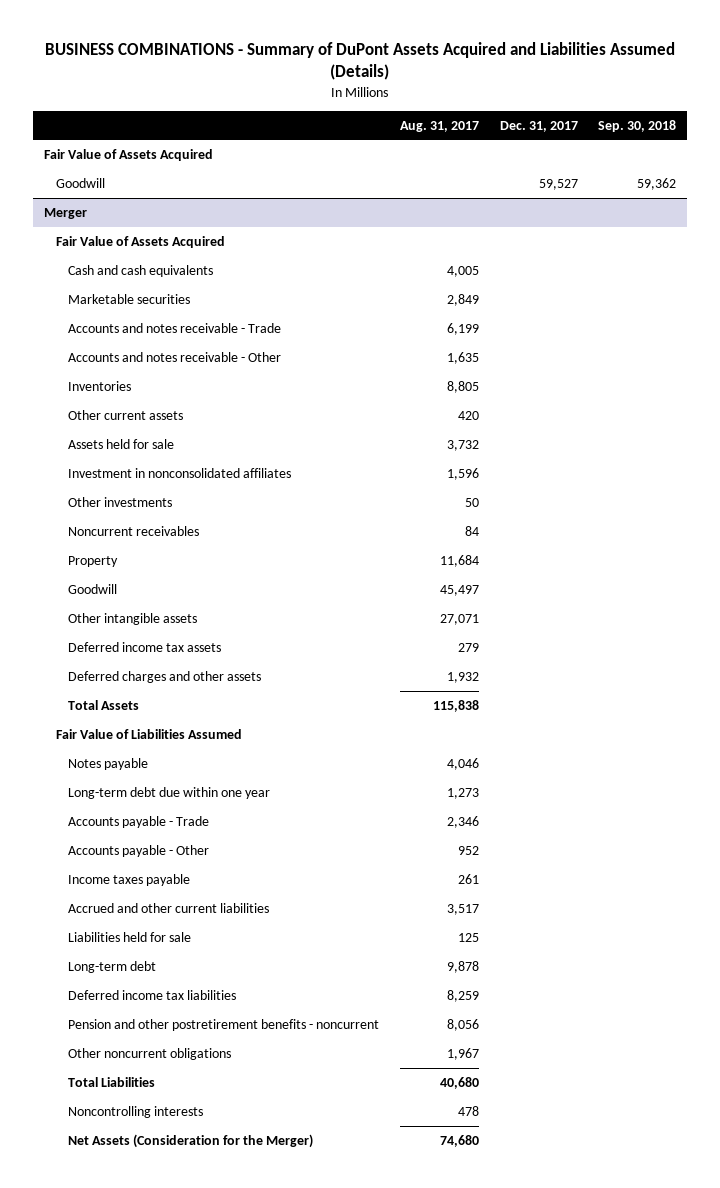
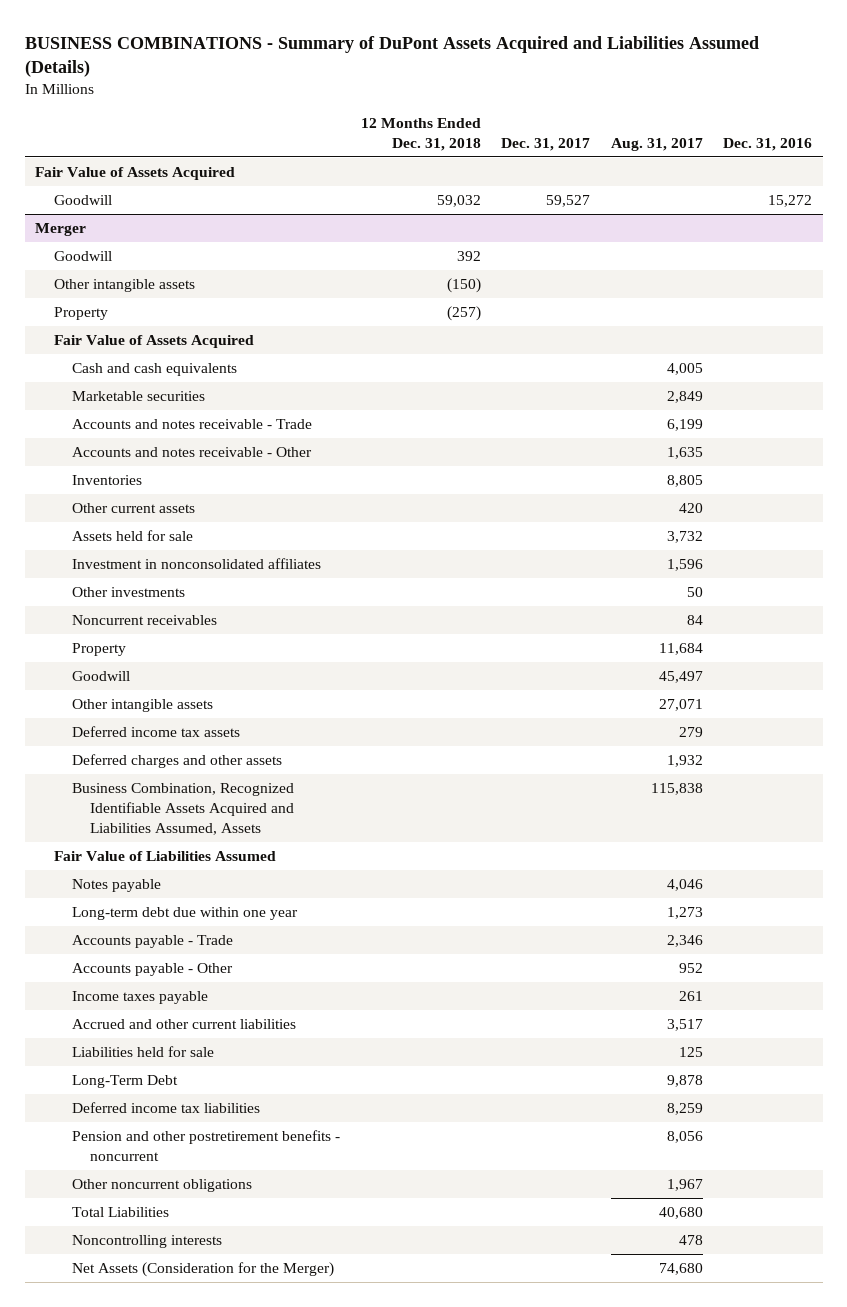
[598,119,677,132] Sep. 30, 2018 -> none
none -> [360,117,481,152] 12 Months Ended Dec. 31, 2018
none -> [723,138,813,152] Dec. 31, 2016
none -> [53,250,112,261] Goodwill
none -> [53,278,195,292] Other intangible assets
none -> [53,306,108,320] Property
[68,699,140,710] Total Assets -> [71,782,295,836] Business Combination, Recognized Identifiable Assets Acquired and Liabilities Assumed, Assets
[68,960,157,973] Long-term debt -> [71,1074,178,1088] Long-Term Debt

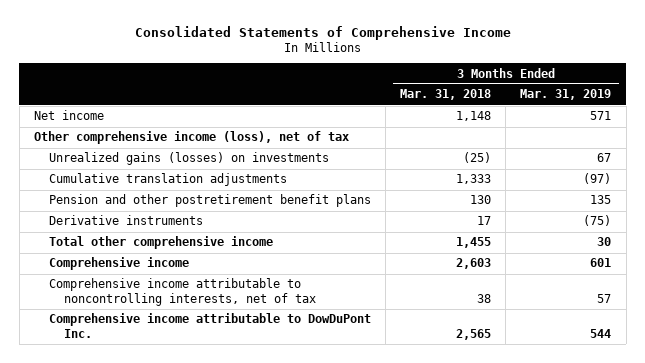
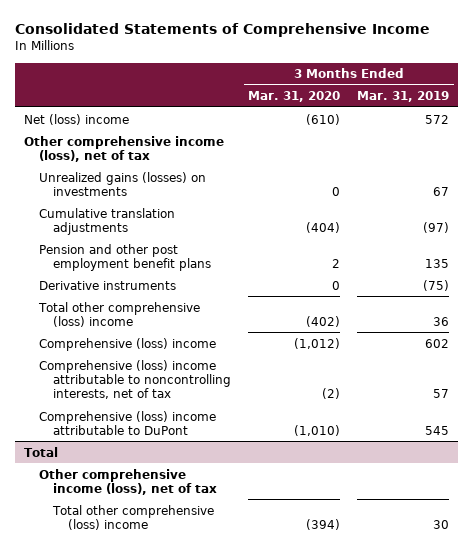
[400,89,492,101] Mar. 31, 2018 -> none
none -> [248,91,341,103] Mar. 31, 2020
[33,110,104,121] Net income -> [23,113,129,125] Net (loss) income
[590,111,612,121] 571 -> [425,114,450,124] 572
[48,194,371,208] Pension and other postretirement benefit plans -> [38,243,212,271] Pension and other post employment benefit plans
[48,236,273,250] Total other comprehensive income -> [37,301,200,327] Total other comprehensive (loss) income
[597,237,612,247] 30 -> [433,316,450,326] 36
[48,257,189,271] Comprehensive income -> [38,337,216,351] Comprehensive (loss) income
[590,258,612,268] 601 -> [425,338,450,348] 602
[48,278,316,306] Comprehensive income attributable to noncontrolling interests, net of tax -> [38,359,232,399] Comprehensive (loss) income attributable to noncontrolling interests, net of tax
[48,313,371,338] Comprehensive income attributable to DowDuPont Inc. -> [38,410,216,435] Comprehensive (loss) income attributable to DuPont
[590,328,612,338] 544 -> [425,425,450,435] 545
none -> [23,446,58,457] Total
none -> [38,468,218,495] Other comprehensive income (loss), net of tax
none -> [52,504,215,530] Total other comprehensive (loss) income

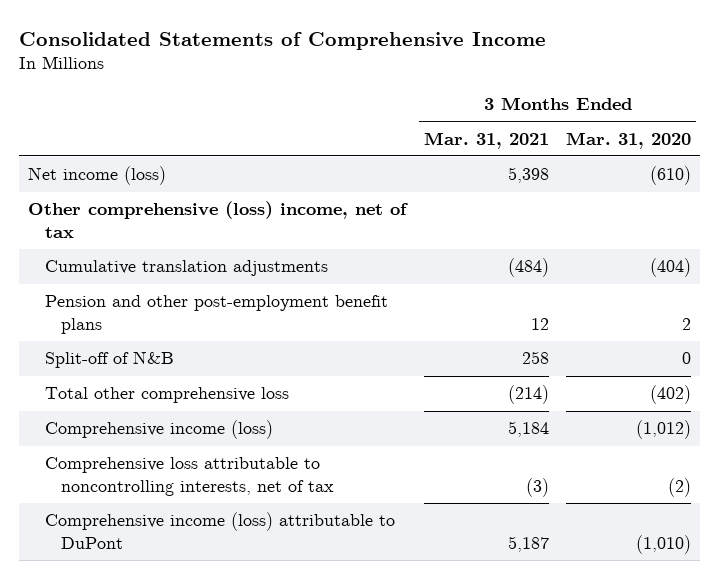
[357,91,450,103] Mar. 31, 2019 -> none
none -> [423,131,549,149] Mar. 31, 2021
[38,171,206,196] Unrealized gains (losses) on investments -> none
[23,113,129,125] Net (loss) income -> [27,166,166,186] Net income (loss)
[23,135,224,162] Other comprehensive income (loss), net of tax -> [27,201,408,238] Other comprehensive (loss) income, net of tax
[38,280,176,290] Derivative instruments -> none
[23,446,58,457] Total -> none
[38,468,218,495] Other comprehensive income (loss), net of tax -> none
[52,504,215,530] Total other comprehensive (loss) income -> none
[38,243,212,271] Pension and other post employment benefit plans -> [44,295,388,334] Pension and other post-employment benefit plans
none -> [44,351,174,369] Split-off of N&B
[37,301,200,327] Total other comprehensive (loss) income -> [44,387,289,404] Total other comprehensive loss
[38,337,216,351] Comprehensive (loss) income -> [44,420,273,440] Comprehensive income (loss)
[38,359,232,399] Comprehensive (loss) income attributable to noncontrolling interests, net of tax -> [44,457,335,496] Comprehensive loss attributable to noncontrolling interests, net of tax
[38,410,216,435] Comprehensive (loss) income attributable to DuPont -> [44,512,395,549] Comprehensive income (loss) attributable to DuPont

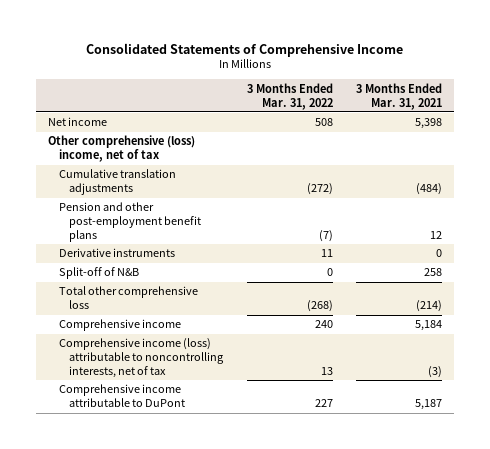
[566,131,692,149] Mar. 31, 2020 -> none
none -> [246,82,333,110] 3 Months Ended Mar. 31, 2022
[27,166,166,186] Net income (loss) -> [48,117,108,127] Net income
none -> [58,248,175,258] Derivative instruments
[44,420,273,440] Comprehensive income (loss) -> [58,319,181,332] Comprehensive income
[44,457,335,496] Comprehensive loss attributable to noncontrolling interests, net of tax -> [58,338,225,379] Comprehensive income (loss) attributable to noncontrolling interests, net of tax
[44,512,395,549] Comprehensive income (loss) attributable to DuPont -> [58,384,186,408] Comprehensive income attributable to DuPont

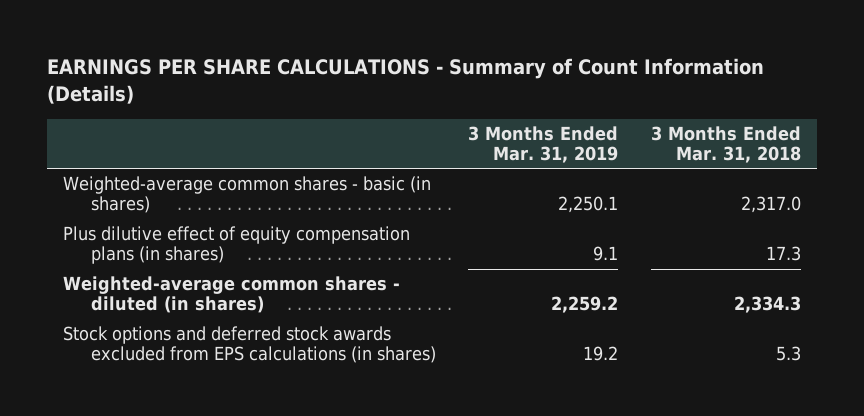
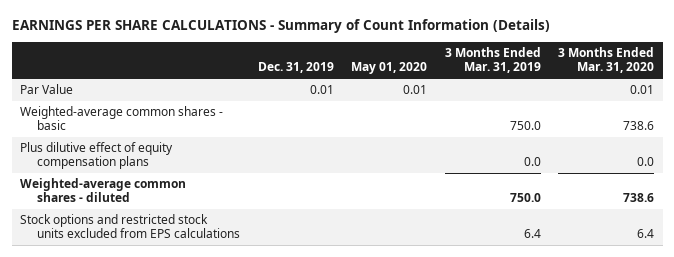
[650,125,801,163] 3 Months Ended Mar. 31, 2018 -> none
none -> [257,62,334,74] Dec. 31, 2019
none -> [351,62,428,75] May 01, 2020
none -> [558,47,655,74] 3 Months Ended Mar. 31, 2020
none -> [20,84,74,95] Par Value
[63,176,432,214] Weighted-average common shares - basic (in shares) -> [20,106,224,131] Weighted-average common shares - basic
[558,196,619,214] 2,250.1 -> [509,121,541,131] 750.0
[63,226,411,265] Plus dilutive effect of equity compensation plans (in shares) -> [20,142,174,170] Plus dilutive effect of equity compensation plans
[593,246,619,262] 9.1 -> [523,157,541,167] 0.0
[63,276,401,314] Weighted-average common shares - diluted (in shares) -> [20,178,187,203] Weighted-average common shares - diluted
[551,296,619,314] 2,259.2 -> [509,193,541,203] 750.0
[63,326,436,364] Stock options and deferred stock awards excluded from EPS calculations (in shares) -> [20,214,241,239] Stock options and restricted stock units excluded from EPS calculations
[583,346,619,362] 19.2 -> [523,229,541,239] 6.4

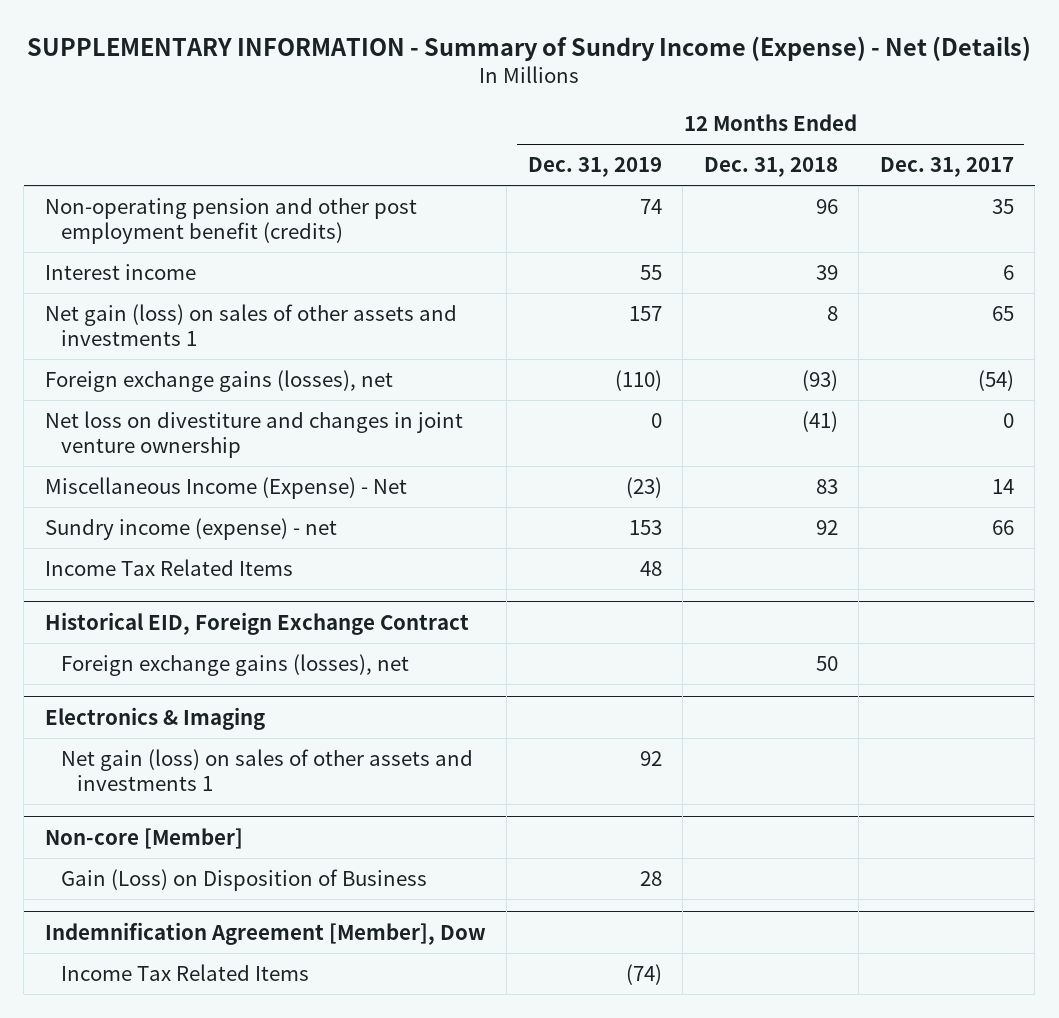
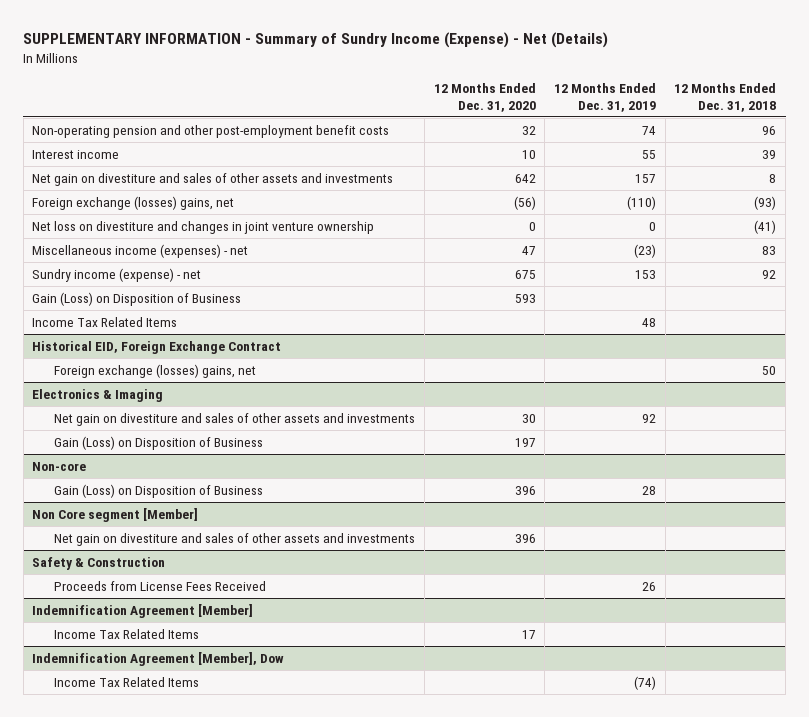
[879,157,1014,178] Dec. 31, 2017 -> none
none -> [433,83,536,112] 12 Months Ended Dec. 31, 2020
[44,197,417,245] Non-operating pension and other post employment benefit (credits) -> [32,124,390,138] Non-operating pension and other post-employment benefit costs
[44,303,457,347] Net gain (loss) on sales of other assets and investments 1 -> [32,172,394,186] Net gain on divestiture and sales of other assets and investments
[44,369,393,392] Foreign exchange gains (losses), net -> [32,195,235,210] Foreign exchange (losses) gains, net
[44,476,407,499] Miscellaneous Income (Expense) - Net -> [32,243,249,258] Miscellaneous income (expenses) - net
none -> [32,291,242,306] Gain (Loss) on Disposition of Business
[60,653,409,676] Foreign exchange gains (losses), net -> [54,363,257,378] Foreign exchange (losses) gains, net
[60,748,473,792] Net gain (loss) on sales of other assets and investments 1 -> [54,412,416,426] Net gain on divestiture and sales of other assets and investments
none -> [54,435,264,450] Gain (Loss) on Disposition of Business
[44,827,243,849] Non-core [Member] -> [32,461,87,471] Non-core
none -> [32,507,199,522] Non Core segment [Member]
none -> [54,532,416,546] Net gain on divestiture and sales of other assets and investments
none -> [32,556,166,570] Safety & Construction
none -> [54,580,267,591] Proceeds from License Fees Received
none -> [32,603,254,618] Indemnification Agreement [Member]
none -> [54,628,200,639] Income Tax Related Items

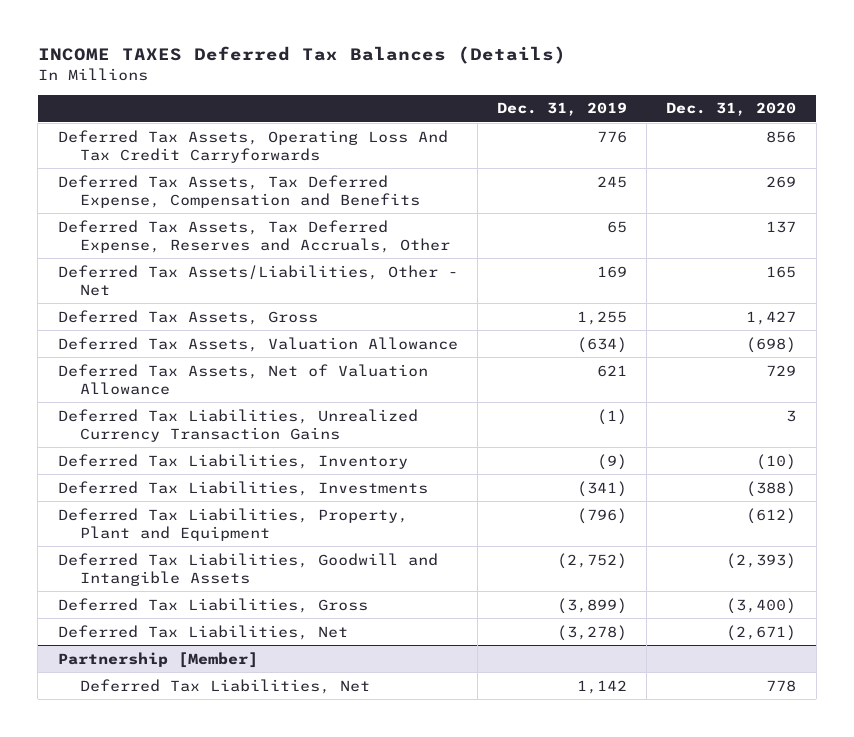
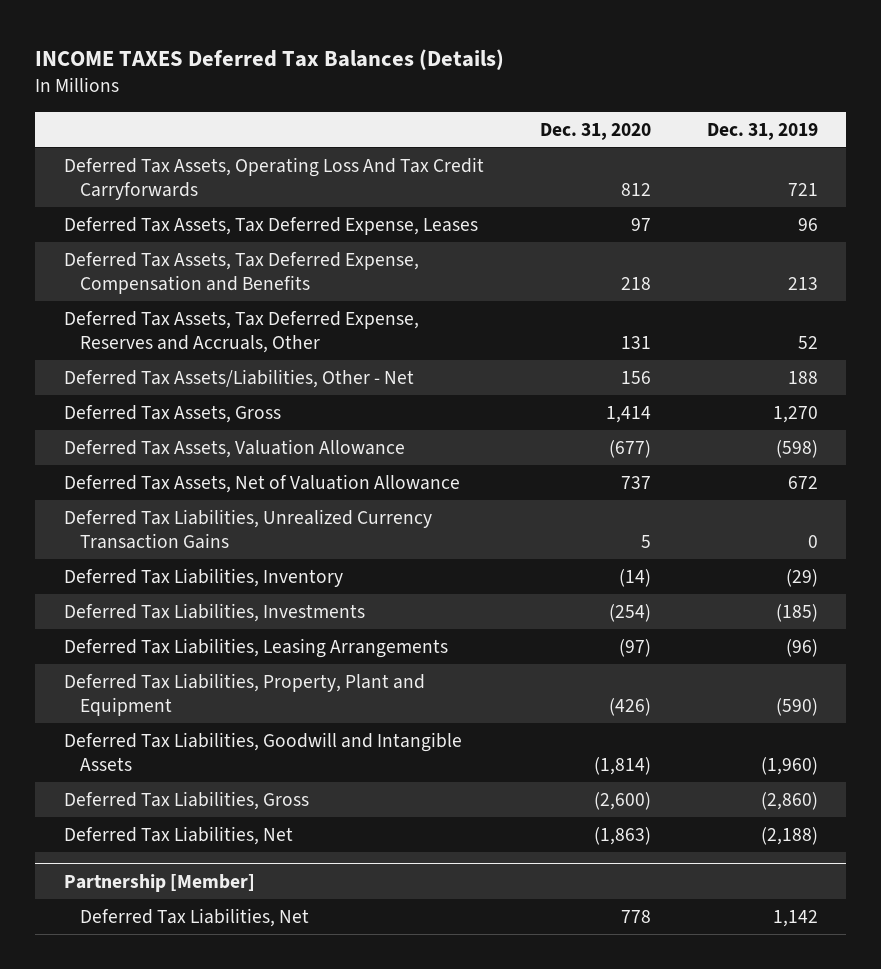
[597,130,628,143] 776 -> [787,183,818,197] 721
[766,130,797,143] 856 -> [620,183,651,197] 812
none -> [63,217,478,236] Deferred Tax Assets, Tax Deferred Expense, Leases
[597,175,628,188] 245 -> [787,277,818,291] 213
[766,175,797,188] 269 -> [620,277,651,291] 218
[607,220,628,233] 65 -> [797,336,818,350] 52
[766,220,797,233] 137 -> [620,336,651,350] 131
[597,265,628,278] 169 -> [787,371,818,385] 188
[766,265,797,278] 165 -> [620,371,651,385] 156
[577,310,628,325] 1,255 -> [772,406,818,424] 1,270
[746,310,797,325] 1,427 -> [605,406,651,424] 1,414
[577,336,628,353] (634) -> [775,440,818,459] (598)
[746,336,797,353] (698) -> [608,440,651,459] (677)
[597,364,628,377] 621 -> [787,476,818,490] 672
[766,364,797,376] 729 -> [620,476,651,490] 737
[597,408,628,425] (1) -> [807,535,818,549] 0
[786,409,797,422] 3 -> [640,535,651,549] 5
[597,453,628,470] (9) -> [785,569,818,588] (29)
[756,453,797,470] (10) -> [618,569,651,588] (14)
[577,480,628,497] (341) -> [775,604,818,623] (185)
[746,480,797,497] (388) -> [608,604,651,623] (254)
none -> [63,638,448,659] Deferred Tax Liabilities, Leasing Arrangements
[577,507,628,524] (796) -> [775,698,818,717] (590)
[746,507,797,524] (612) -> [608,698,651,717] (426)
[557,552,628,569] (2,752) -> [760,757,818,776] (1,960)
[726,552,797,569] (2,393) -> [593,757,651,776] (1,814)
[557,597,628,614] (3,899) -> [760,792,818,811] (2,860)
[726,597,797,614] (3,400) -> [593,792,651,811] (2,600)
[557,624,628,641] (3,278) -> [760,827,818,846] (2,188)
[726,624,797,641] (2,671) -> [593,827,651,846] (1,863)

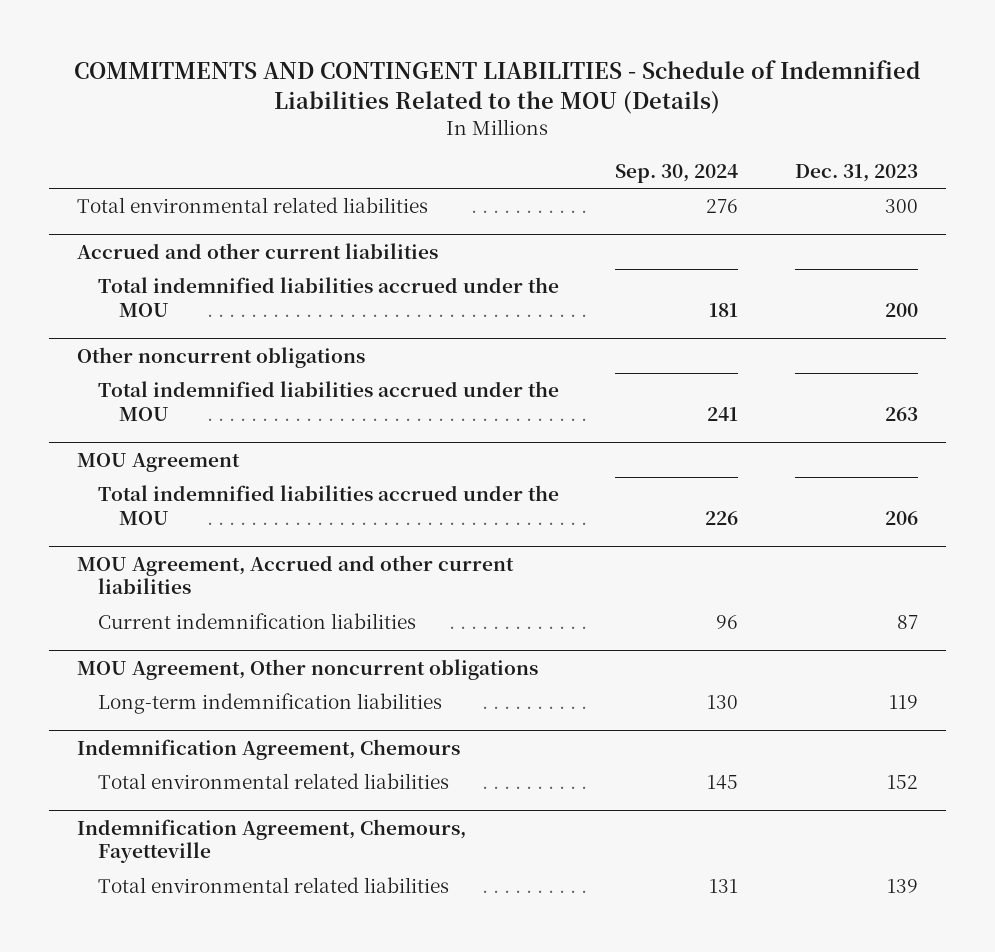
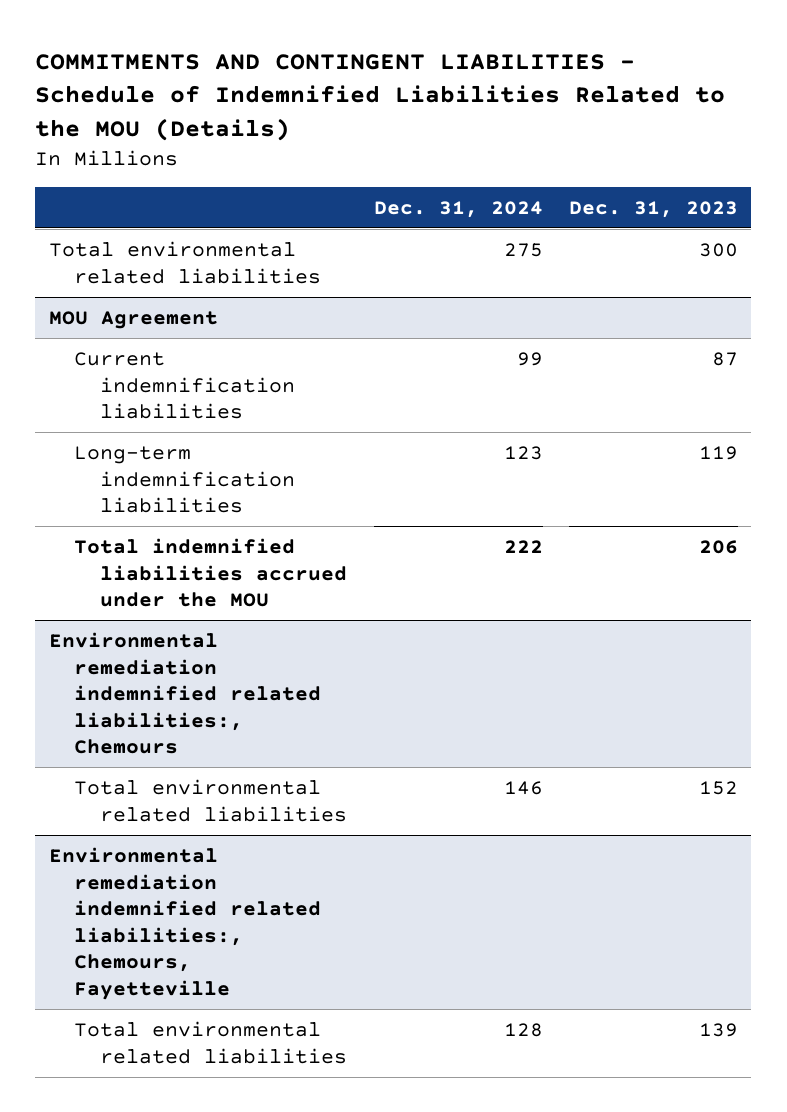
[615,163,739,183] Sep. 30, 2024 -> none
none -> [373,200,543,218] Dec. 31, 2024
[77,242,439,259] Accrued and other current liabilities -> none
[98,277,560,317] Total indemnified liabilities accrued under the MOU -> none
[77,346,366,368] Other noncurrent obligations -> none
[98,381,560,421] Total indemnified liabilities accrued under the MOU -> none
[77,554,515,595] MOU Agreement, Accrued and other current liabilities -> none
[77,658,539,680] MOU Agreement, Other noncurrent obligations -> none
[77,738,461,760] Indemnification Agreement, Chemours -> none
[98,485,560,525] Total indemnified liabilities accrued under the MOU -> [74,538,348,608] Total indemnified liabilities accrued under the MOU
none -> [48,632,322,755] Environmental remediation indemnified related liabilities:, Chemours
[77,818,467,864] Indemnification Agreement, Chemours, Fayetteville -> none
none -> [48,847,322,1000] Environmental remediation indemnified related liabilities:, Chemours, Fayetteville

